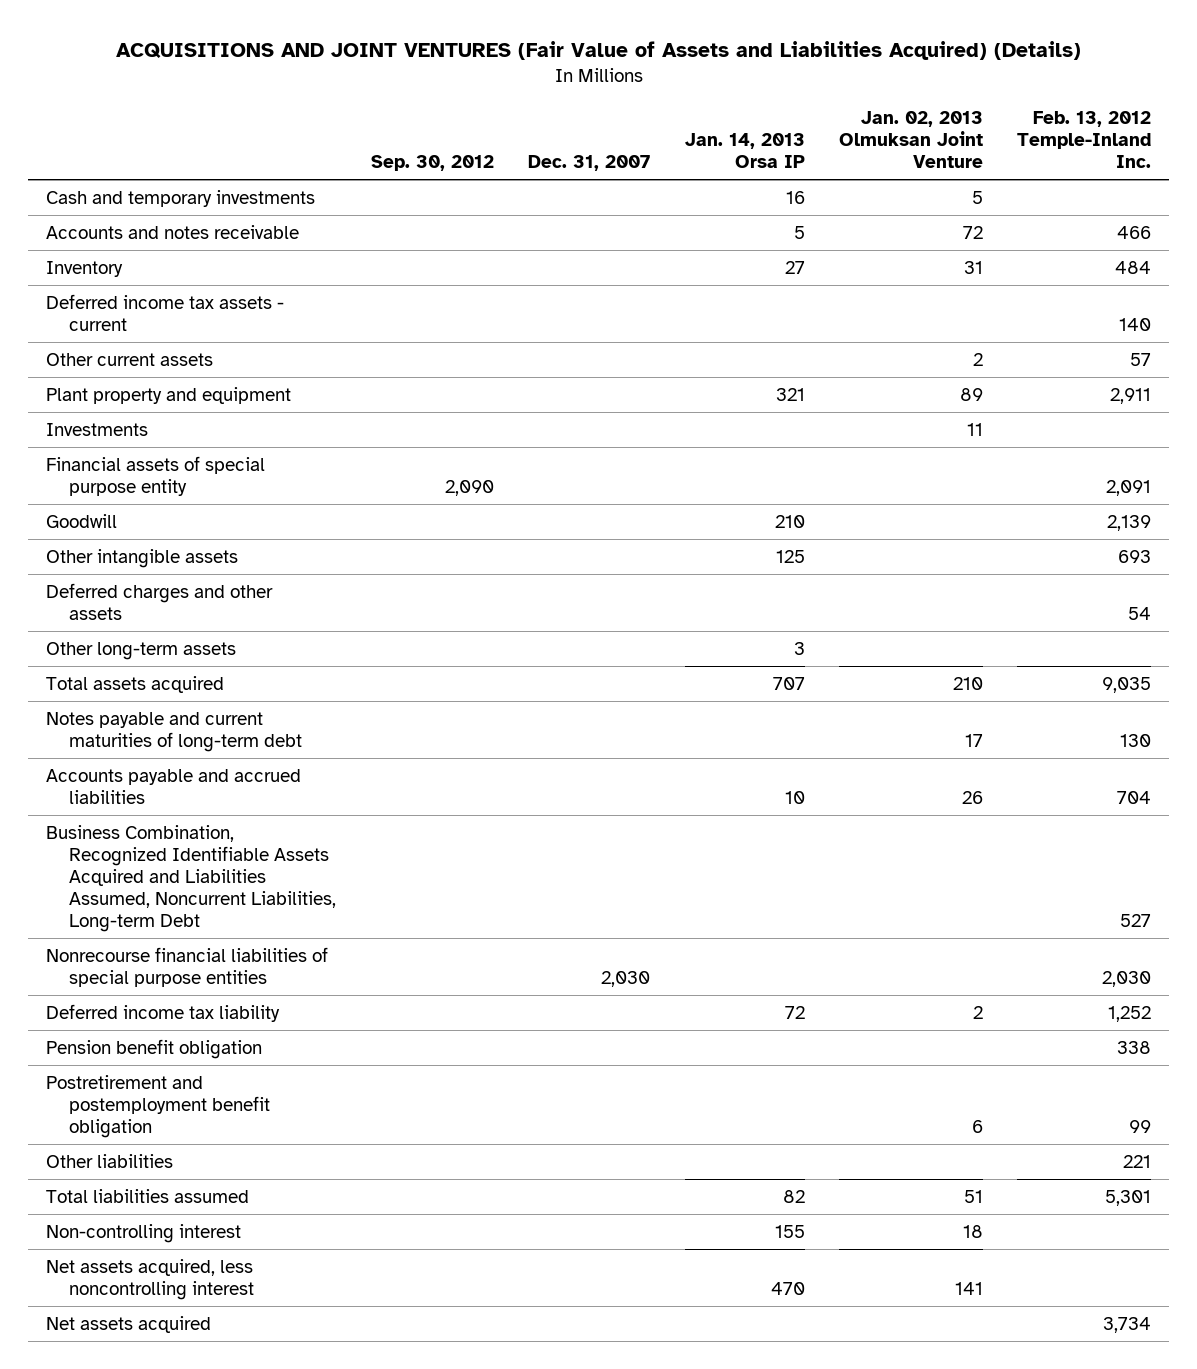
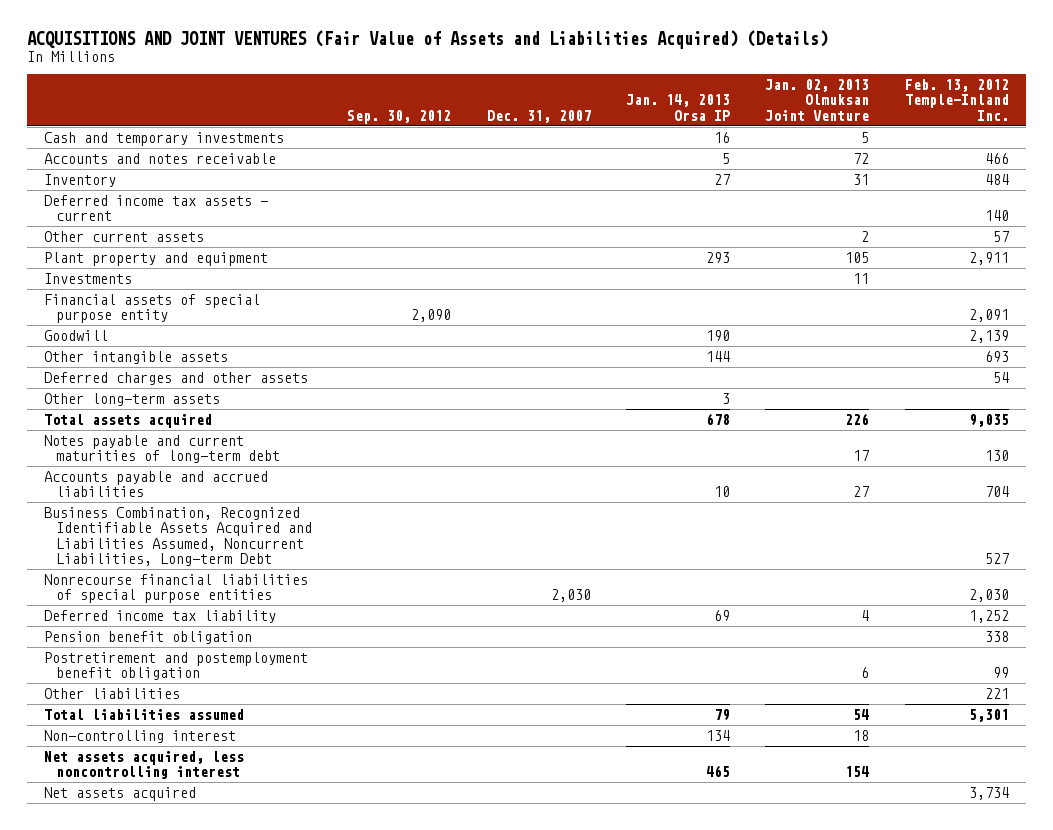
[775,387,805,401] 321 -> [706,252,731,264] 293
[960,387,984,401] 89 -> [845,252,870,264] 105
[774,514,805,528] 210 -> [706,330,731,342] 190
[775,549,805,563] 125 -> [706,351,731,363] 144
[772,676,805,690] 707 -> [706,413,731,426] 678
[953,676,984,690] 210 -> [845,413,870,426] 226
[962,790,984,804] 26 -> [853,486,870,498] 27
[784,1005,805,1019] 72 -> [714,610,731,622] 69
[973,1005,984,1019] 2 -> [861,610,870,622] 4
[782,1189,805,1203] 82 -> [714,709,731,722] 79
[964,1189,984,1203] 51 -> [853,709,870,721] 54
[774,1224,805,1238] 155 -> [706,730,731,742] 134
[770,1281,805,1295] 470 -> [706,765,731,778] 465
[955,1281,984,1295] 141 -> [845,766,870,778] 154

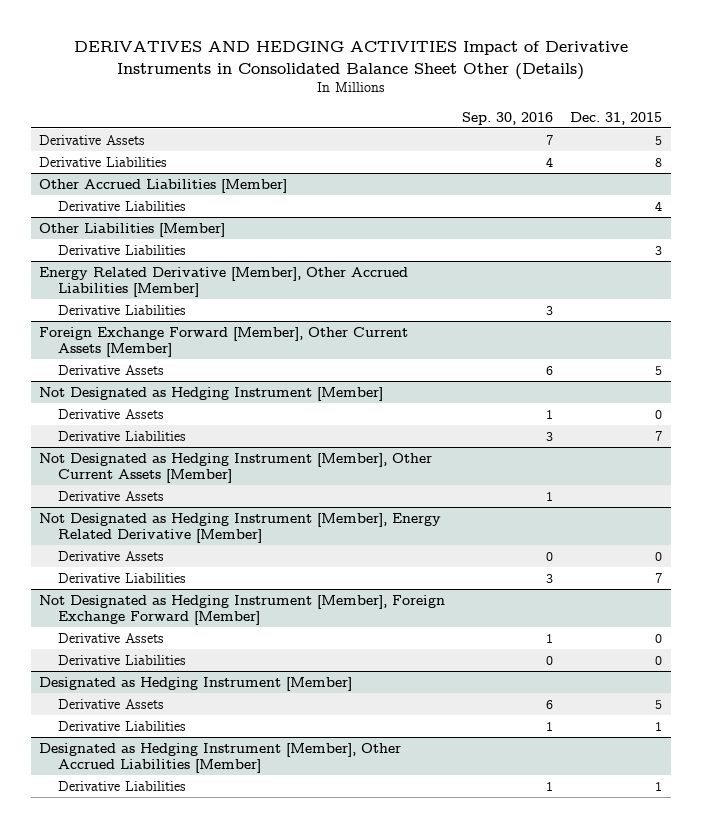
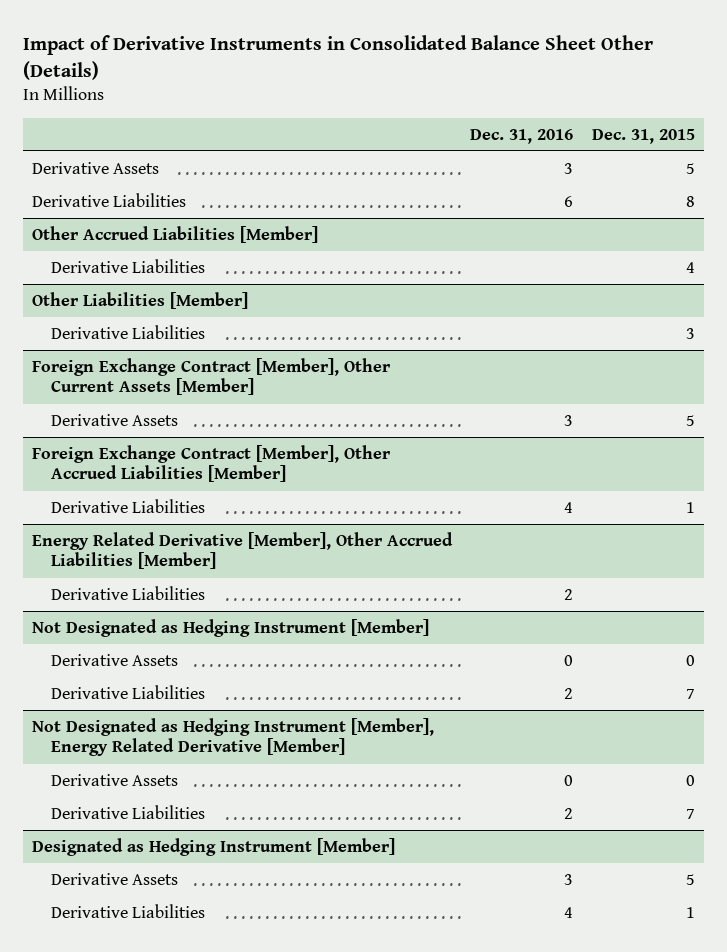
[73,41,628,80] DERIVATIVES AND HEDGING ACTIVITIES Impact of Derivative Instruments in Consolidated Balance Sheet Other (Details) -> [23,34,654,80] Impact of Derivative Instruments in Consolidated Balance Sheet Other (Details)
[462,111,554,125] Sep. 30, 2016 -> none
none -> [470,128,574,144] Dec. 31, 2016
none -> [32,357,392,396] Foreign Exchange Contract [Member], Other Current Assets [Member]
none -> [50,413,178,426] Derivative Assets
none -> [32,444,392,483] Foreign Exchange Contract [Member], Other Accrued Liabilities [Member]
none -> [50,498,205,513] Derivative Liabilities
[39,326,409,357] Foreign Exchange Forward [Member], Other Current Assets [Member] -> none
[58,364,165,375] Derivative Assets -> none
[39,452,433,483] Not Designated as Hedging Instrument [Member], Other Current Assets [Member] -> none
[58,490,165,501] Derivative Assets -> none
[39,594,446,625] Not Designated as Hedging Instrument [Member], Foreign Exchange Forward [Member] -> none
[58,632,165,643] Derivative Assets -> none
[58,654,187,665] Derivative Liabilities -> none
[39,742,402,773] Designated as Hedging Instrument [Member], Other Accrued Liabilities [Member] -> none
[58,780,187,791] Derivative Liabilities -> none

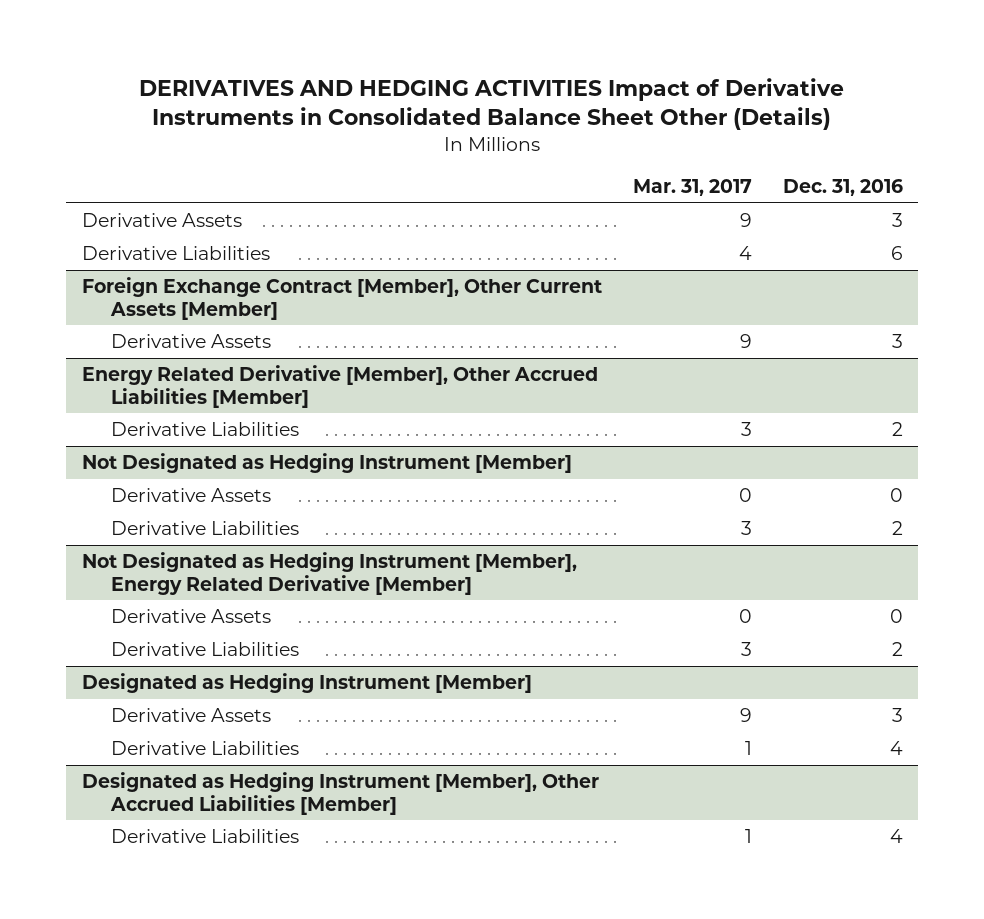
[23,34,654,80] Impact of Derivative Instruments in Consolidated Balance Sheet Other (Details) -> [139,77,845,131] DERIVATIVES AND HEDGING ACTIVITIES Impact of Derivative Instruments in Consolidated Balance Sheet Other (Details)
[591,128,695,144] Dec. 31, 2015 -> none
none -> [632,178,752,196] Mar. 31, 2017
[32,225,319,243] Other Accrued Liabilities [Member] -> none
[50,258,205,273] Derivative Liabilities -> none
[32,291,249,309] Other Liabilities [Member] -> none
[50,324,205,339] Derivative Liabilities -> none
[32,444,392,483] Foreign Exchange Contract [Member], Other Accrued Liabilities [Member] -> none
[50,498,205,513] Derivative Liabilities -> none
none -> [81,772,599,815] Designated as Hedging Instrument [Member], Other Accrued Liabilities [Member]
none -> [111,829,300,844] Derivative Liabilities

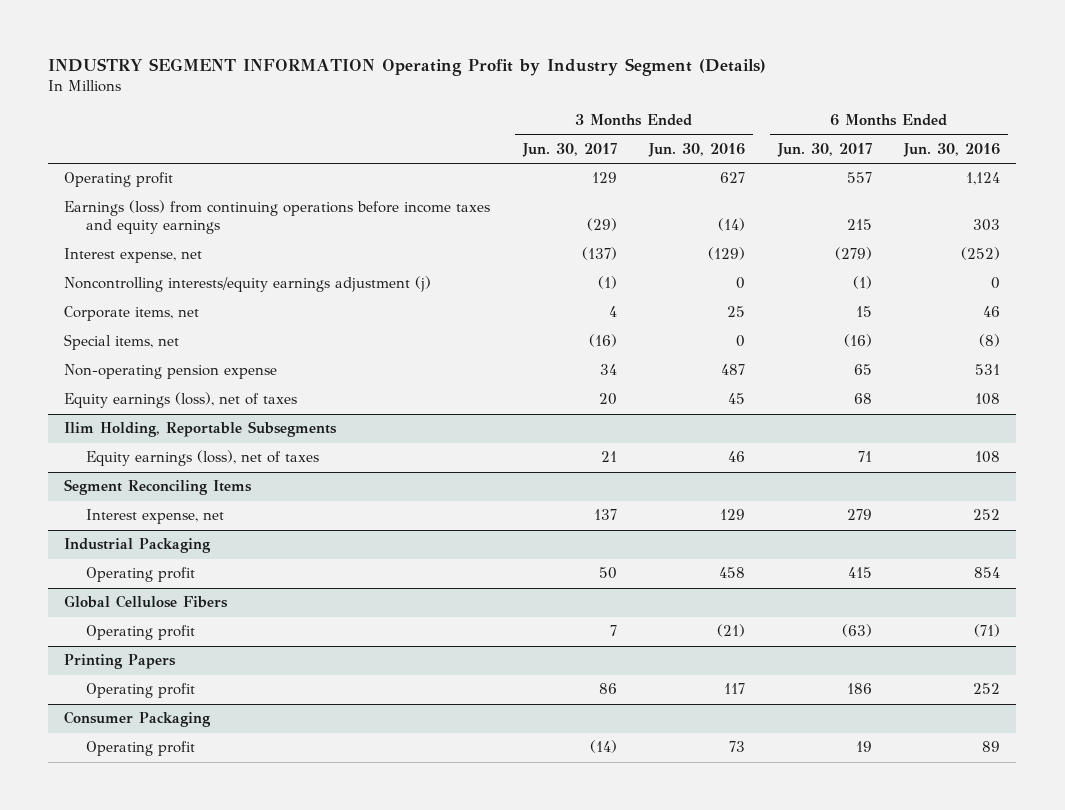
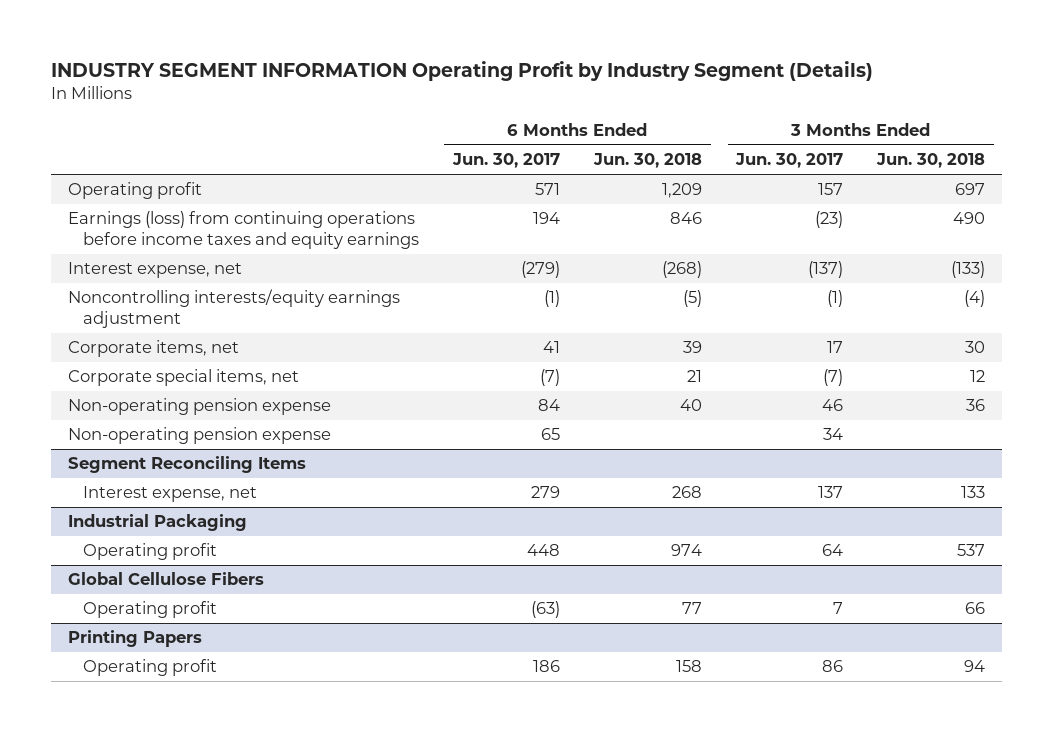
[648,143,746,158] Jun. 30, 2016 -> none
[903,143,1001,158] Jun. 30, 2016 -> none
none -> [593,153,703,169] Jun. 30, 2018
none -> [876,153,986,169] Jun. 30, 2018
[591,172,617,184] 129 -> [818,183,844,196] 157
[846,172,872,184] 557 -> [534,183,560,196] 571
[586,218,617,232] (29) -> [815,211,844,229] (23)
[846,219,872,231] 215 -> [532,212,560,225] 194
[64,276,432,293] Noncontrolling interests/equity earnings adjustment (j) -> [68,289,401,328] Noncontrolling interests/equity earnings adjustment
[608,306,617,318] 4 -> [827,341,844,354] 17
[855,306,872,318] 15 -> [542,341,560,354] 41
[64,334,180,351] Special items, net -> [68,369,300,387] Corporate special items, net
[588,334,617,348] (16) -> [823,369,844,387] (7)
[843,334,872,348] (16) -> [539,369,560,387] (7)
none -> [68,398,332,416] Non-operating pension expense
[64,392,298,409] Equity earnings (loss), net of taxes -> none
[64,421,338,438] Ilim Holding, Reportable Subsegments -> none
[86,450,320,467] Equity earnings (loss), net of taxes -> none
[598,567,617,580] 50 -> [822,544,844,557] 64
[847,567,872,579] 415 -> [526,544,560,557] 448
[64,711,212,728] Consumer Packaging -> none
[86,741,196,757] Operating profit -> none

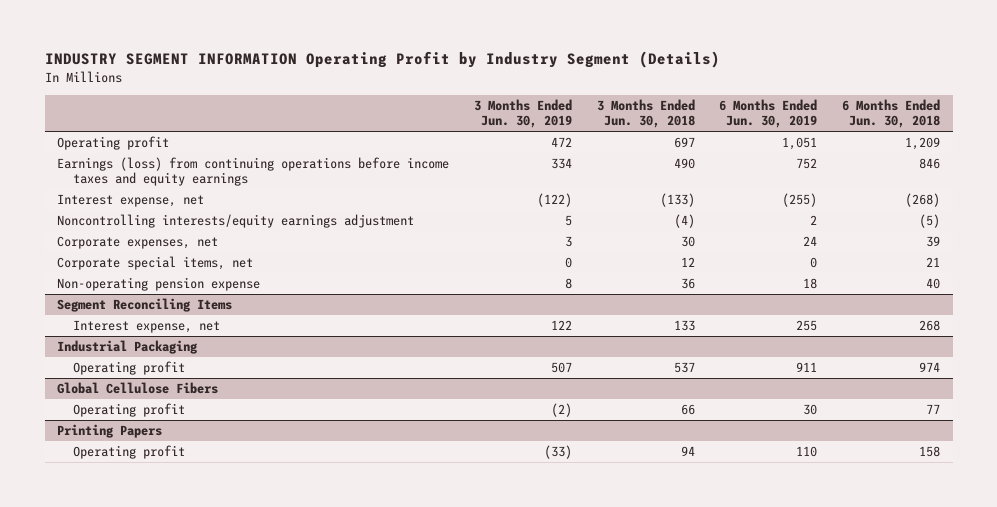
[451,153,560,169] Jun. 30, 2017 -> none
[735,153,844,169] Jun. 30, 2017 -> none
none -> [473,98,572,129] 3 Months Ended Jun. 30, 2019
none -> [719,98,818,129] 6 Months Ended Jun. 30, 2019
[68,340,240,358] Corporate items, net -> [56,236,218,250] Corporate expenses, net
[68,427,332,445] Non-operating pension expense -> none

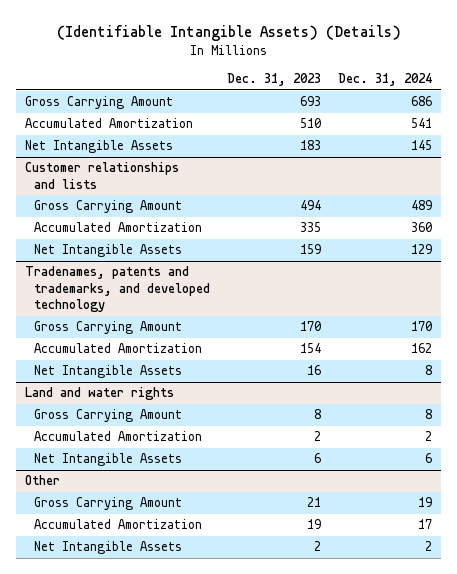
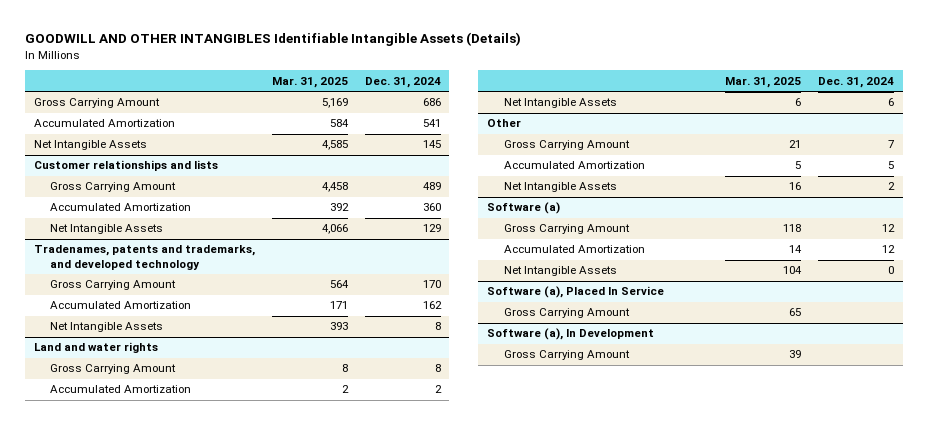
[56,24,401,41] (Identifiable Intangible Assets) (Details) -> [25,32,522,47] GOODWILL AND OTHER INTANGIBLES Identifiable Intangible Assets (Details)
[227,73,322,87] Dec. 31, 2023 -> none
none -> [271,76,348,88] Mar. 31, 2025
[418,497,433,508] 19 -> [888,140,895,149] 7
[418,519,433,530] 17 -> [888,161,895,170] 5
none -> [486,202,560,215] Software (a)
none -> [503,224,630,235] Gross Carrying Amount
none -> [503,245,645,254] Accumulated Amortization
none -> [503,266,617,277] Net Intangible Assets
none -> [486,286,664,299] Software (a), Placed In Service
none -> [503,308,630,319] Gross Carrying Amount
none -> [486,328,654,341] Software (a), In Development
none -> [503,350,630,361] Gross Carrying Amount

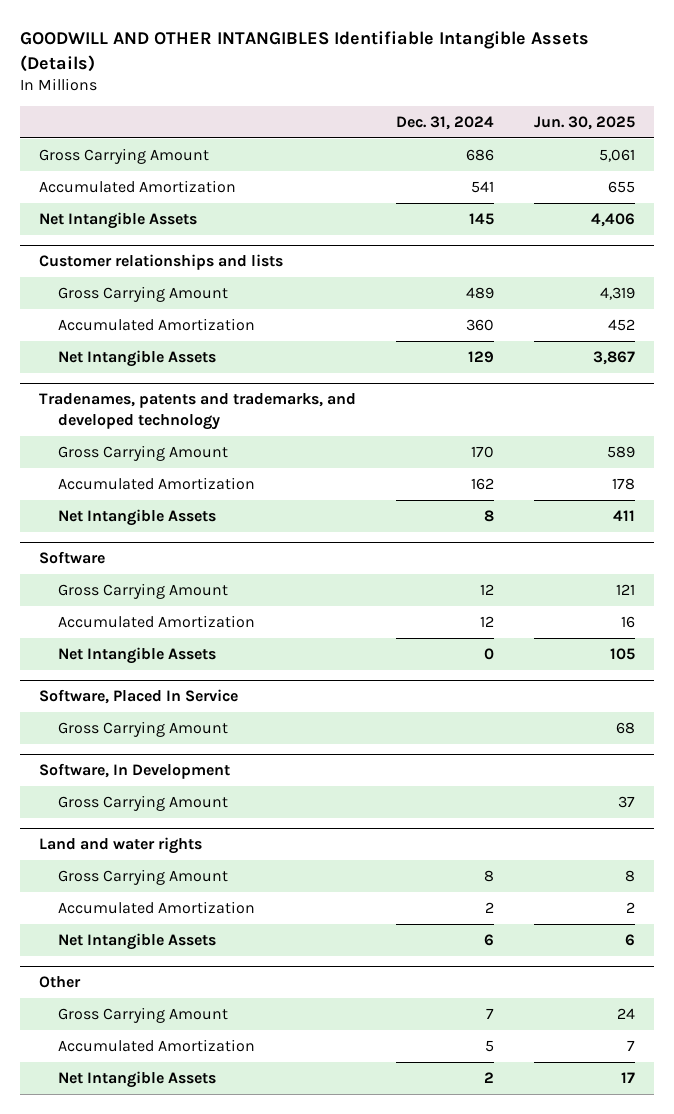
[271,76,348,88] Mar. 31, 2025 -> none
none -> [533,115,635,130] Jun. 30, 2025
none -> [39,551,106,565] Software
none -> [57,583,228,600] Gross Carrying Amount
none -> [57,615,255,629] Accumulated Amortization
none -> [57,647,216,665] Net Intangible Assets
none -> [39,689,239,705] Software, Placed In Service
none -> [57,721,228,738] Gross Carrying Amount
none -> [39,763,231,780] Software, In Development
none -> [57,795,228,812] Gross Carrying Amount
[486,202,560,215] Software (a) -> none
[503,224,630,235] Gross Carrying Amount -> none
[503,245,645,254] Accumulated Amortization -> none
[503,266,617,277] Net Intangible Assets -> none
[486,286,664,299] Software (a), Placed In Service -> none
[503,308,630,319] Gross Carrying Amount -> none
[486,328,654,341] Software (a), In Development -> none
[503,350,630,361] Gross Carrying Amount -> none

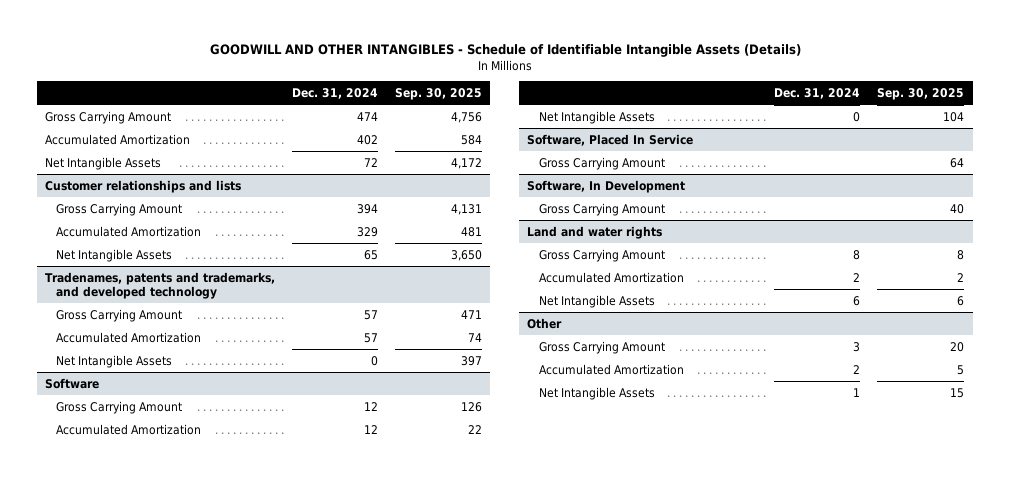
[19,31,589,72] GOODWILL AND OTHER INTANGIBLES Identifiable Intangible Assets (Details) -> [209,44,801,58] GOODWILL AND OTHER INTANGIBLES - Schedule of Identifiable Intangible Assets (Details)
[533,115,635,130] Jun. 30, 2025 -> none
none -> [394,87,482,100] Sep. 30, 2025
[466,149,495,162] 686 -> [357,111,379,121] 474
[471,181,495,194] 541 -> [357,134,379,145] 402
[469,213,495,226] 145 -> [364,157,379,167] 72
[466,287,495,300] 489 -> [357,203,379,214] 394
[466,319,495,332] 360 -> [357,226,379,237] 329
[468,351,495,364] 129 -> [364,249,379,260] 65
[471,446,495,459] 170 -> [364,309,379,320] 57
[471,478,495,491] 162 -> [364,332,379,343] 57
[484,510,495,523] 8 -> [371,355,379,366] 0
[486,1008,495,1020] 7 -> [853,341,861,352] 3
[485,1040,495,1053] 5 -> [853,364,861,374] 2
[484,1072,495,1084] 2 -> [853,387,861,397] 1

